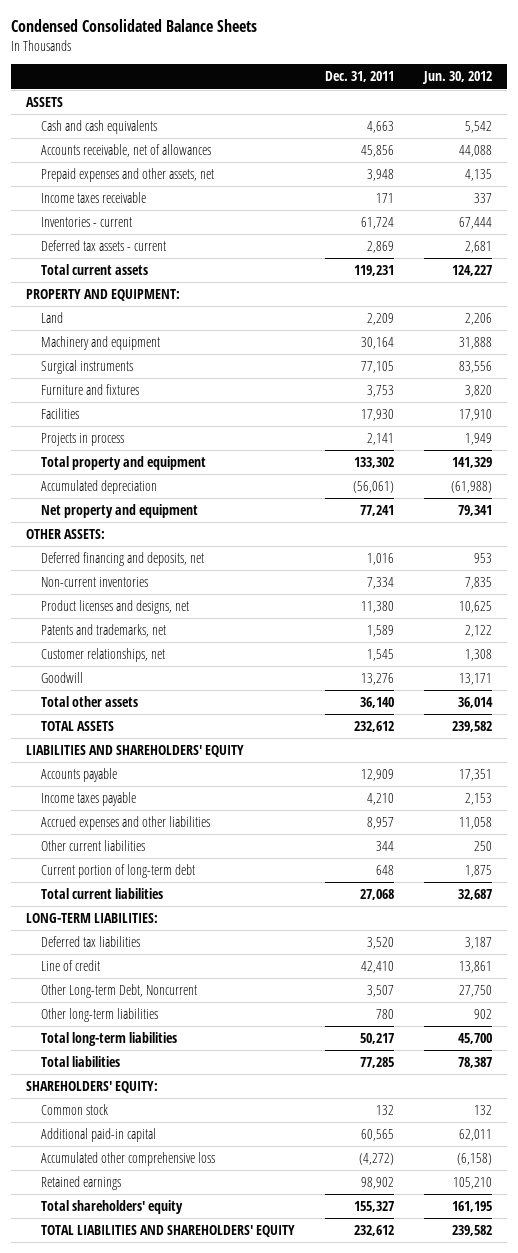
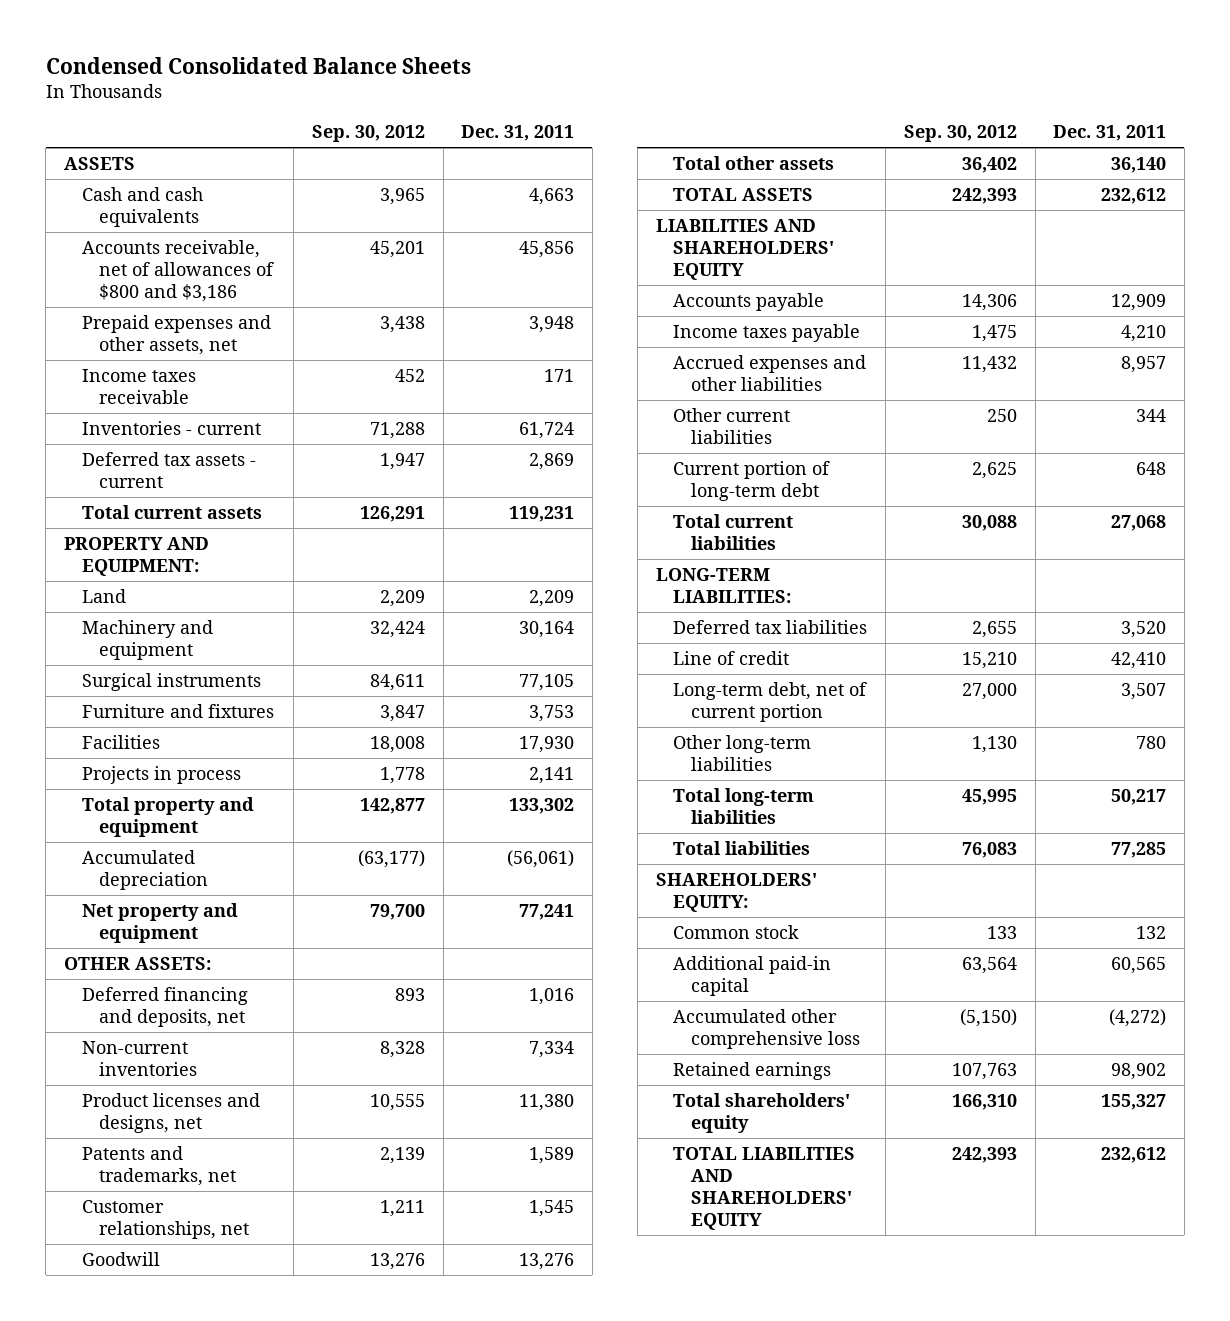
[421,71,492,85] Jun. 30, 2012 -> none
none -> [311,124,425,142] Sep. 30, 2012
[40,143,211,157] Accounts receivable, net of allowances -> [81,240,275,303] Accounts receivable, net of allowances of $800 and $3,186
[40,983,197,998] Other Long-term Debt, Noncurrent -> [673,682,868,723] Long-term debt, net of current portion

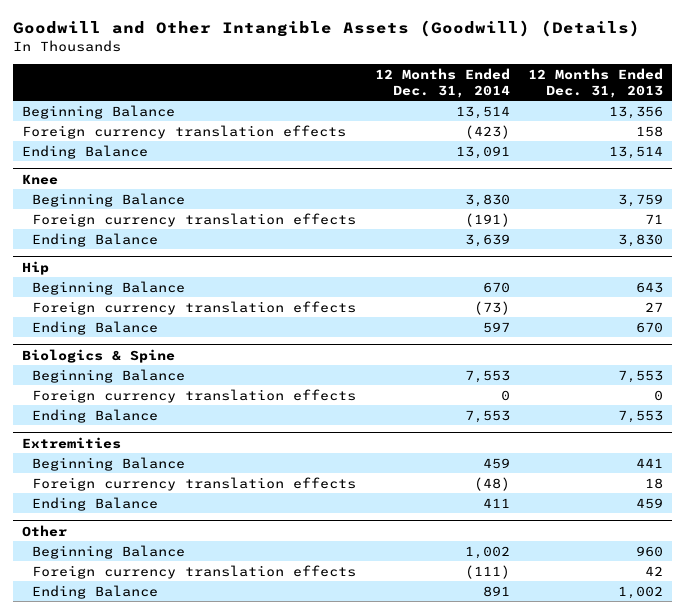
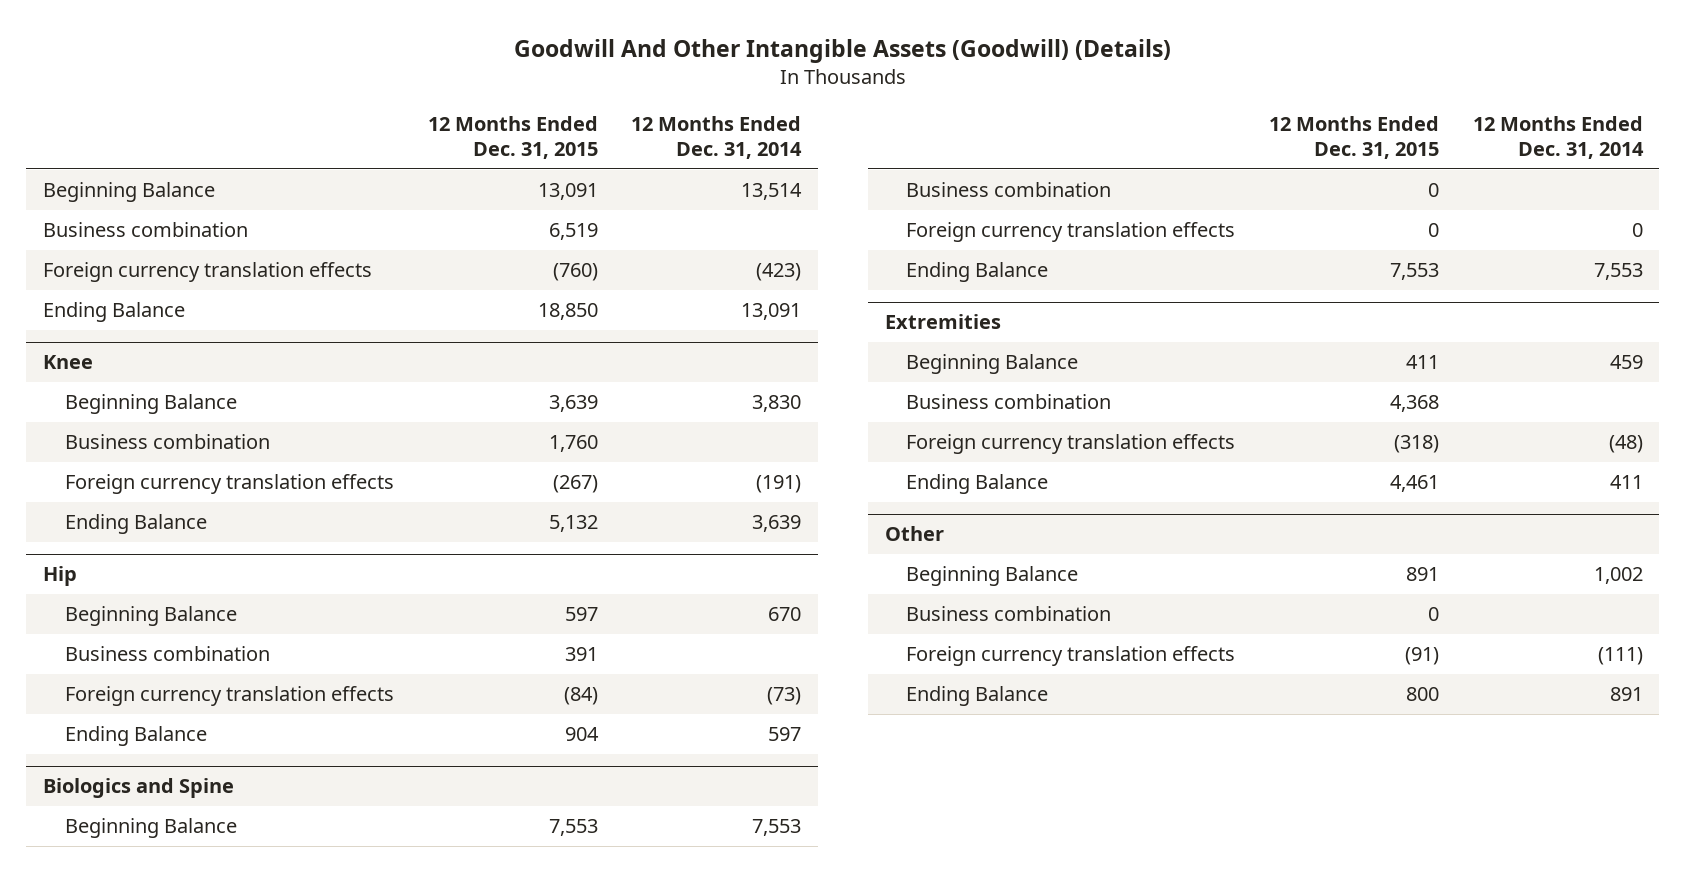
[12,20,640,38] Goodwill and Other Intangible Assets (Goodwill) (Details) -> [513,39,1171,64] Goodwill And Other Intangible Assets (Goodwill) (Details)
[527,68,663,98] 12 Months Ended Dec. 31, 2013 -> none
none -> [427,116,598,159] 12 Months Ended Dec. 31, 2015
none -> [43,222,249,238] Business combination
none -> [64,434,270,450] Business combination
none -> [64,646,270,662] Business combination
[21,348,175,363] Biologics & Spine -> [43,778,235,799] Biologics and Spine
none -> [906,182,1112,198] Business combination
none -> [906,394,1112,410] Business combination
none -> [906,606,1112,622] Business combination

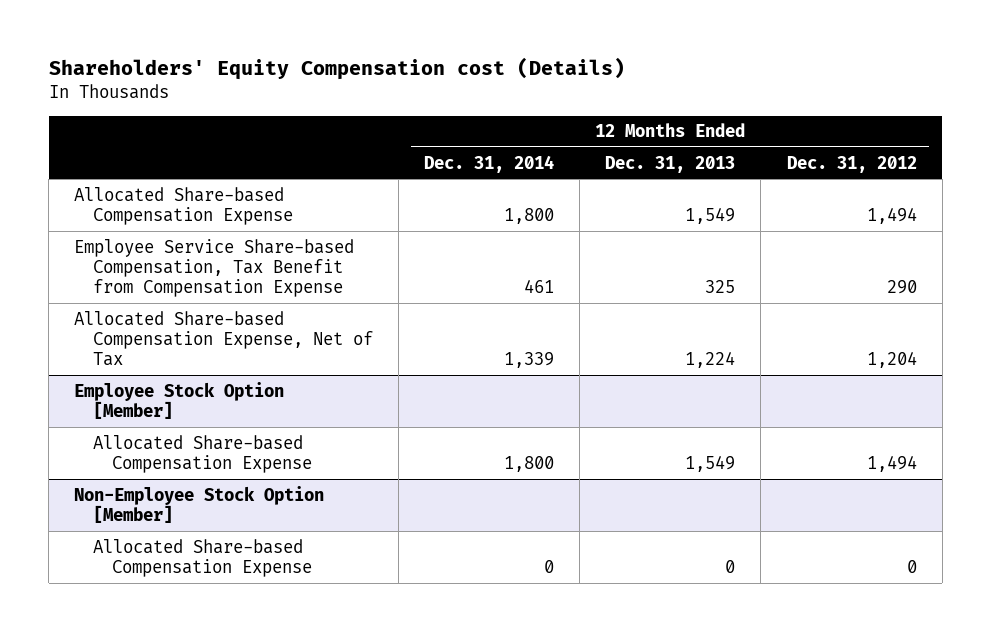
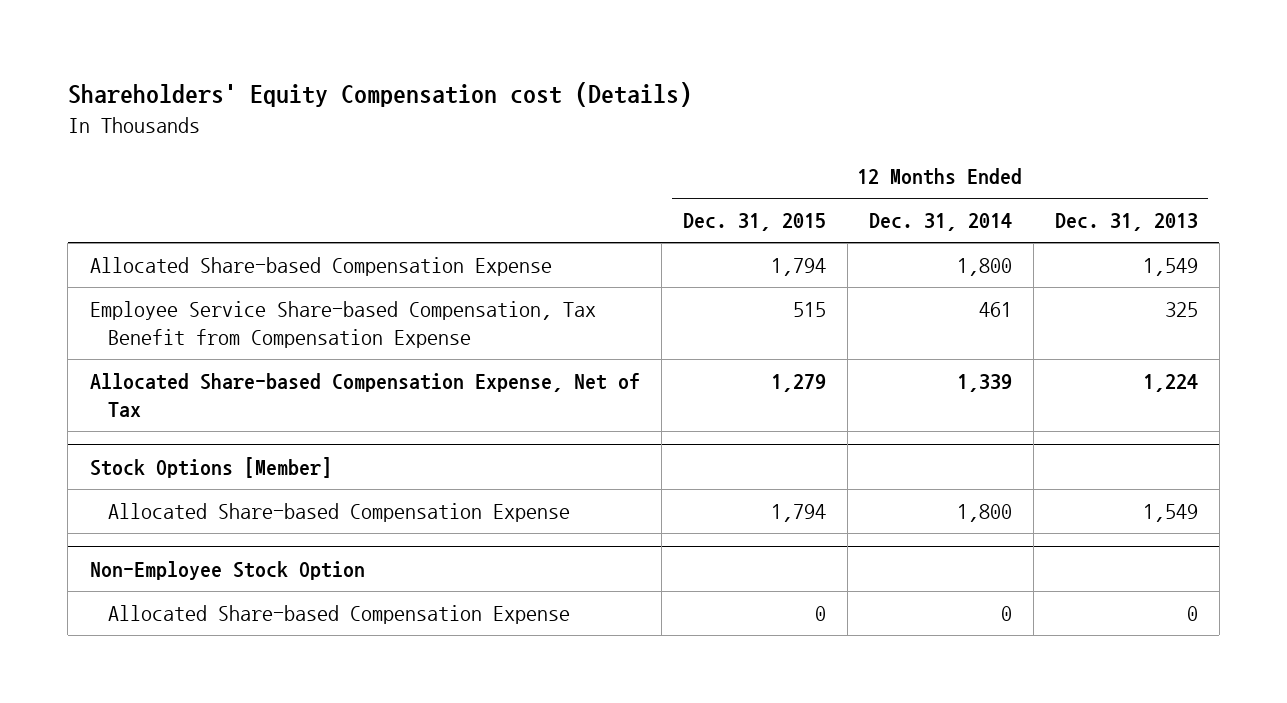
[786,155,917,173] Dec. 31, 2012 -> none
none -> [682,213,826,232] Dec. 31, 2015
[74,381,285,420] Employee Stock Option [Member] -> [89,457,332,479] Stock Options [Member]
[74,485,325,524] Non-Employee Stock Option [Member] -> [89,561,365,581] Non-Employee Stock Option

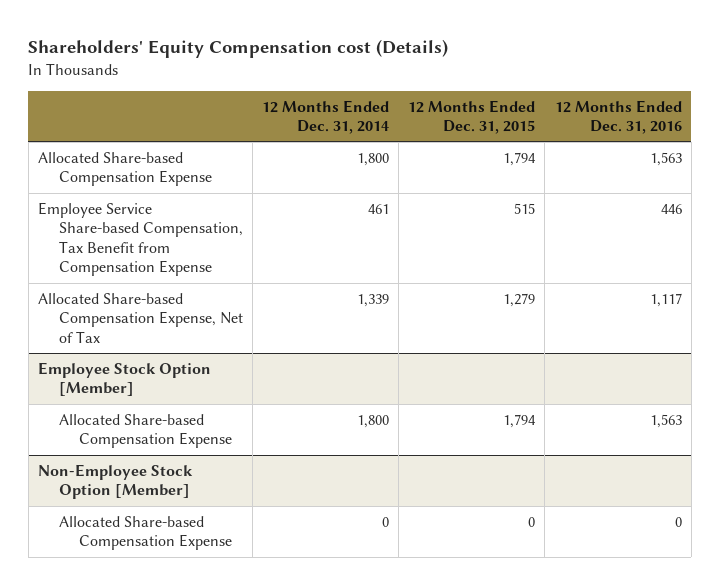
[1054,213,1198,232] Dec. 31, 2013 -> none
none -> [554,99,682,135] 12 Months Ended Dec. 31, 2016
[89,457,332,479] Stock Options [Member] -> [37,361,211,397] Employee Stock Option [Member]
[89,561,365,581] Non-Employee Stock Option -> [37,463,193,500] Non-Employee Stock Option [Member]

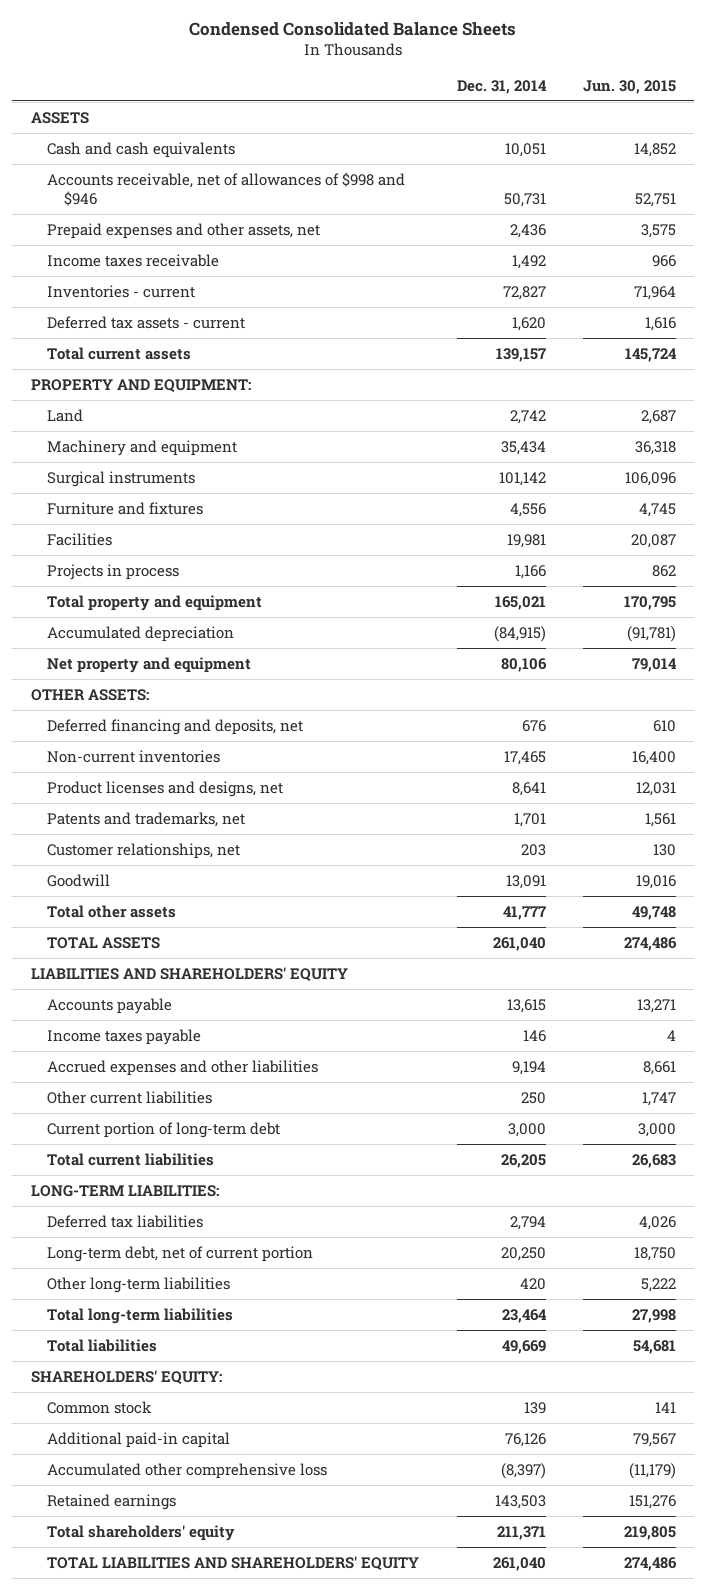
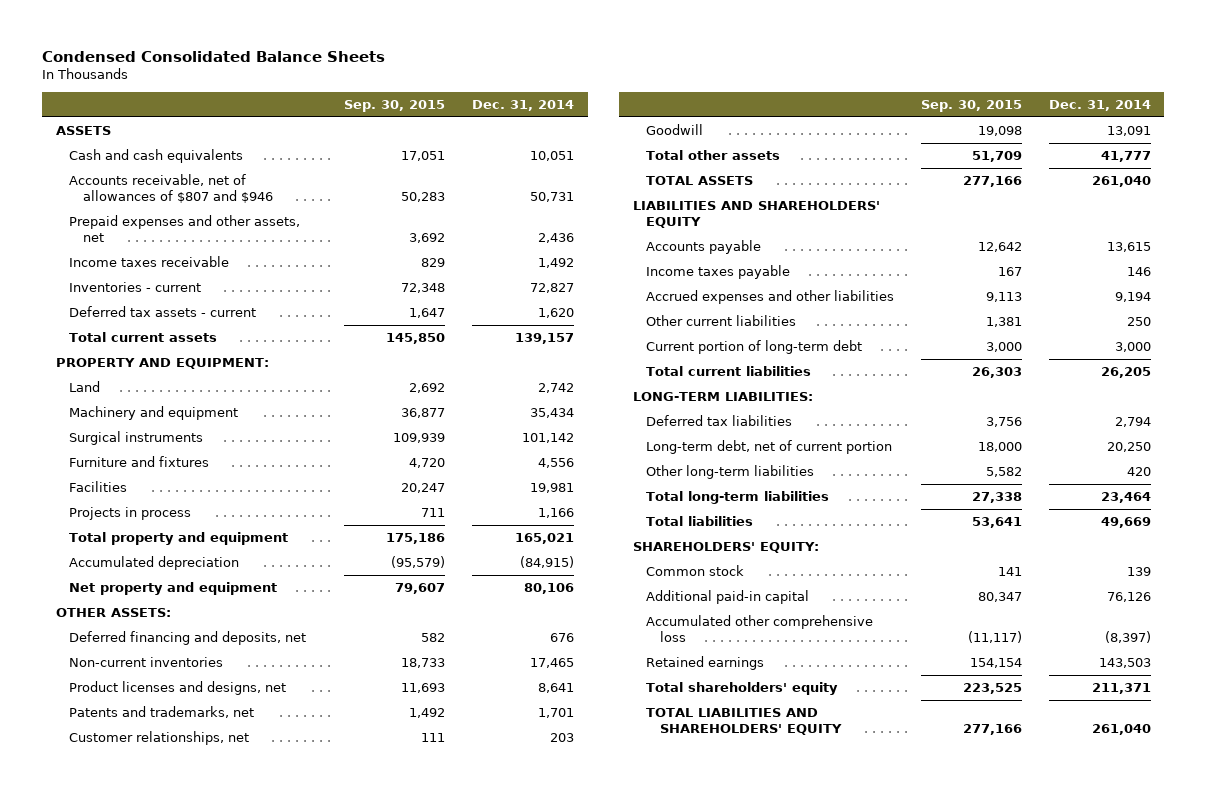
[582,79,676,94] Jun. 30, 2015 -> none
none -> [344,99,446,112] Sep. 30, 2015
[47,171,406,206] Accounts receivable, net of allowances of $998 and $946 -> [69,174,273,204] Accounts receivable, net of allowances of $807 and $946

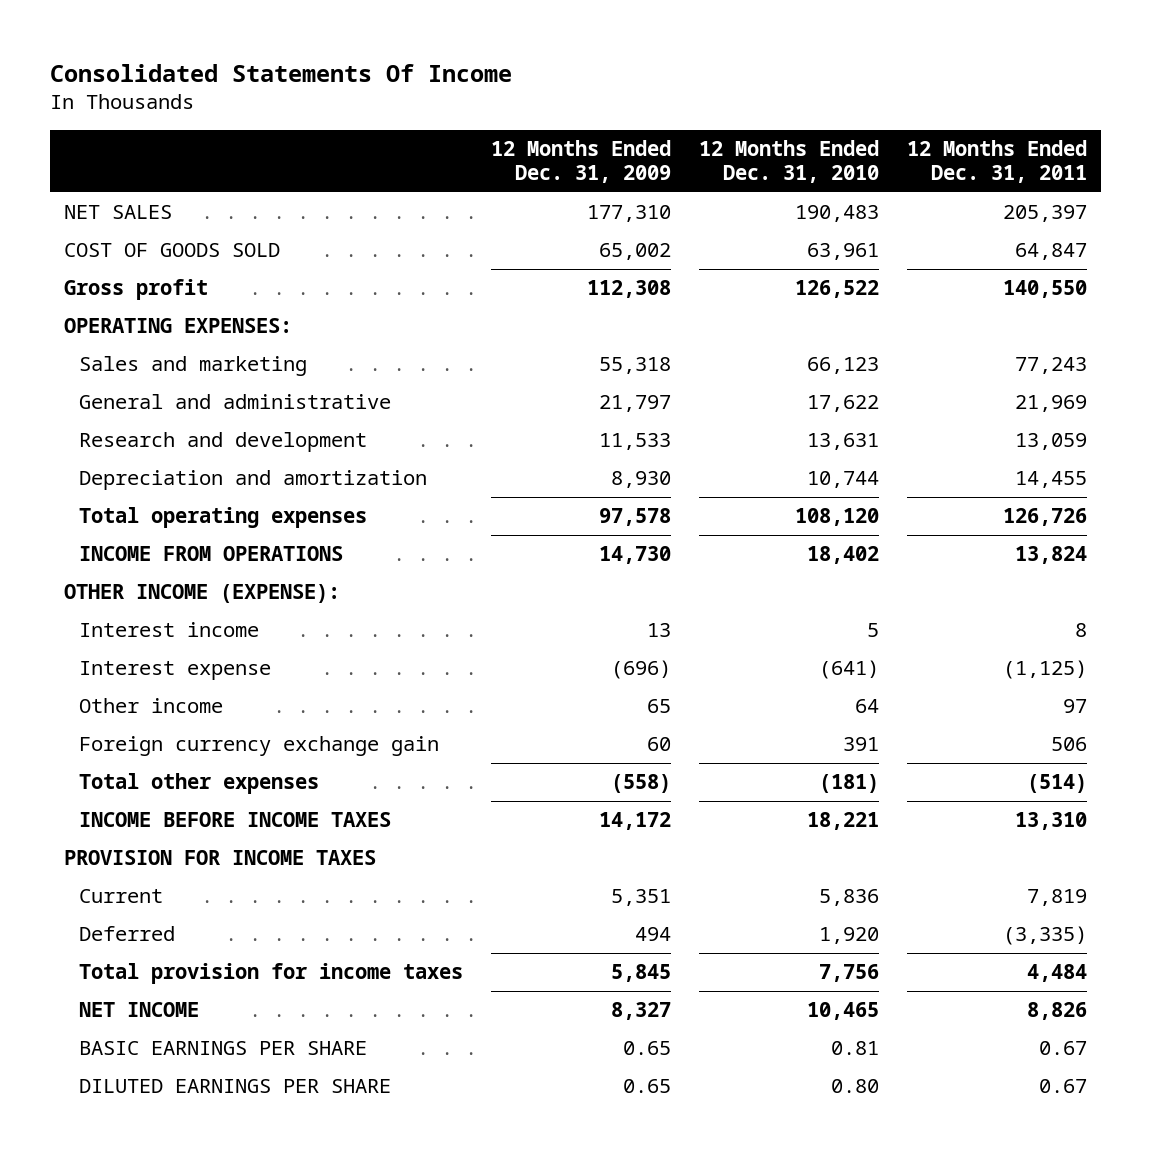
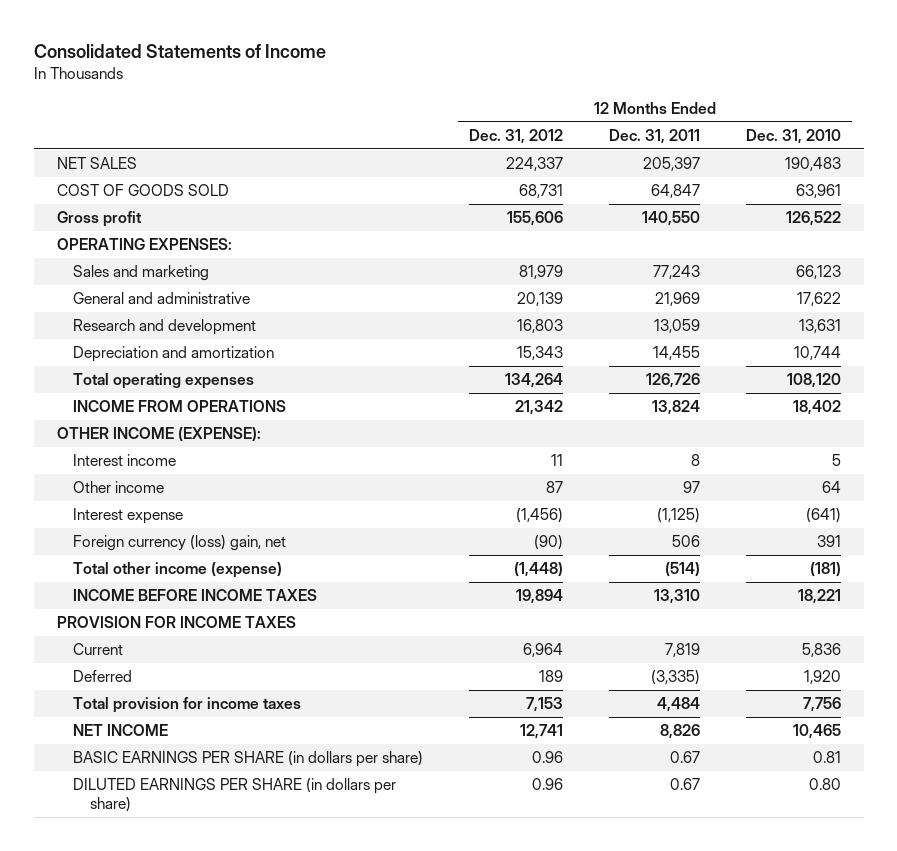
[50,63,513,82] Consolidated Statements Of Income -> [33,44,326,59] Consolidated Statements of Income
[491,139,672,184] 12 Months Ended Dec. 31, 2009 -> none
none -> [469,128,564,144] Dec. 31, 2012
[79,661,272,681] Interest expense -> [73,508,184,525] Interest expense
[79,736,440,757] Foreign currency exchange gain -> [73,535,287,552] Foreign currency (loss) gain, net
[79,773,320,795] Total other expenses -> [73,562,283,579] Total other income (expense)
[79,1041,368,1056] BASIC EARNINGS PER SHARE -> [73,751,424,768] BASIC EARNINGS PER SHARE (in dollars per share)
[79,1079,392,1094] DILUTED EARNINGS PER SHARE -> [73,778,397,813] DILUTED EARNINGS PER SHARE (in dollars per share)

